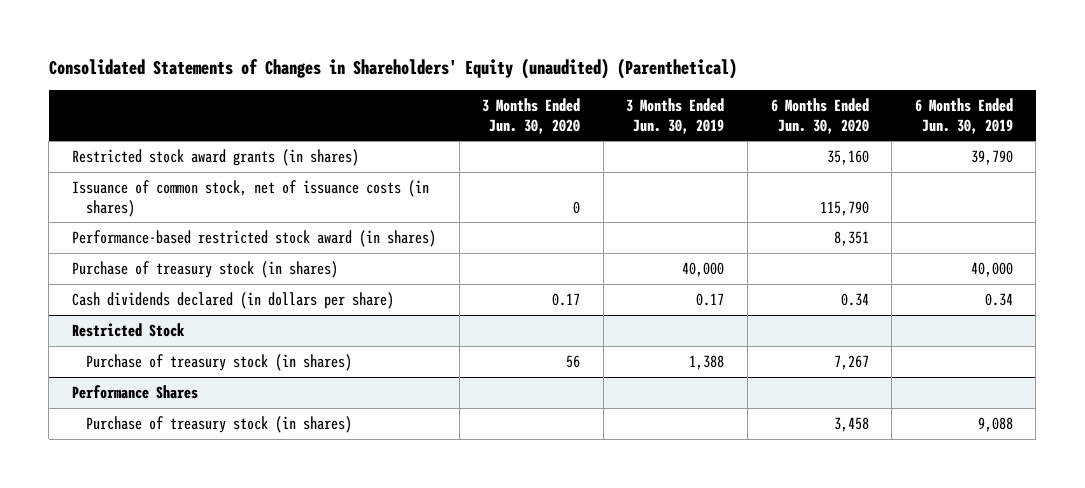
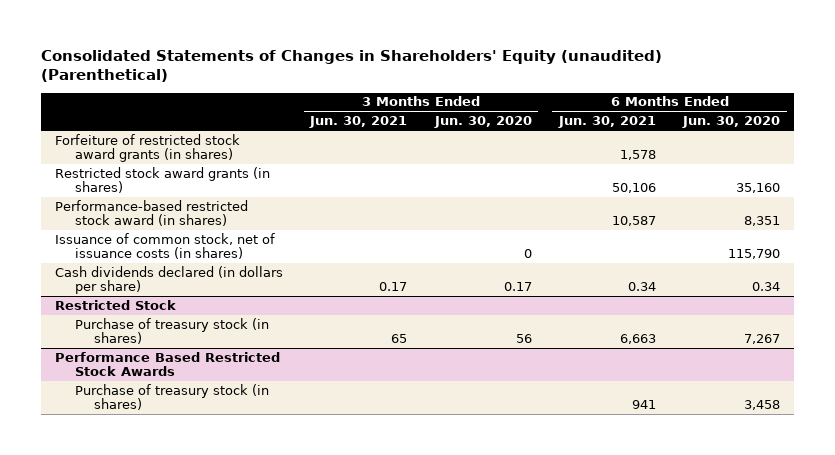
[626,98,725,134] 3 Months Ended Jun. 30, 2019 -> none
[914,98,1013,134] 6 Months Ended Jun. 30, 2019 -> none
none -> [309,116,408,129] Jun. 30, 2021
none -> [557,116,656,129] Jun. 30, 2021
none -> [55,133,241,163] Forfeiture of restricted stock award grants (in shares)
[71,260,338,278] Purchase of treasury stock (in shares) -> none
[71,179,429,217] Issuance of common stock, net of issuance costs (in shares) -> [55,232,276,260] Issuance of common stock, net of issuance costs (in shares)
[71,384,198,399] Performance Shares -> none
none -> [55,351,281,377] Performance Based Restricted Stock Awards

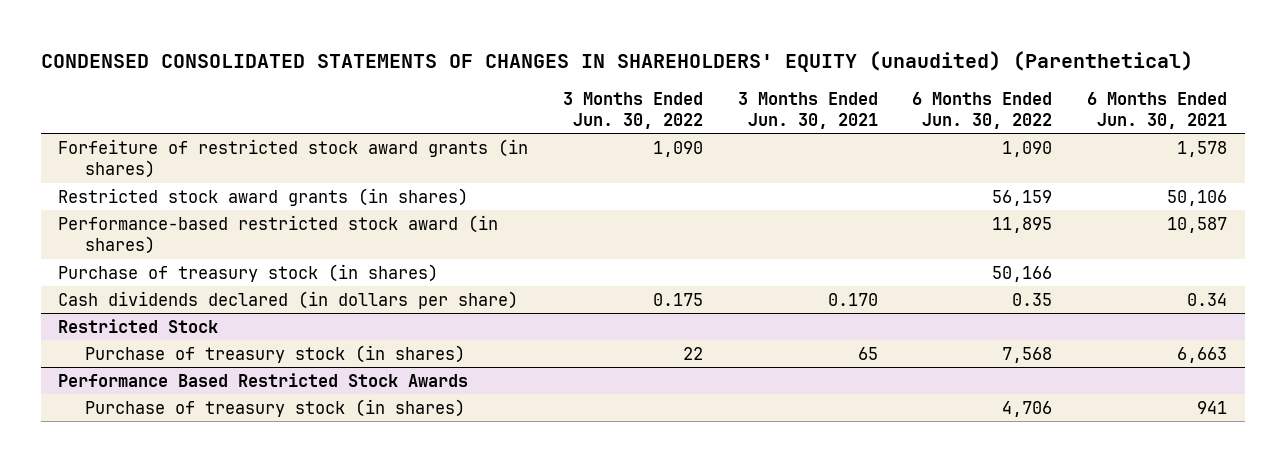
[41,49,663,83] Consolidated Statements of Changes in Shareholders' Equity (unaudited) (Parenthetical) -> [40,50,1193,72] CONDENSED CONSOLIDATED STATEMENTS OF CHANGES IN SHAREHOLDERS' EQUITY (unaudited) (Parenthetical)
[433,116,532,129] Jun. 30, 2020 -> none
[682,116,781,129] Jun. 30, 2020 -> none
none -> [562,91,703,130] 3 Months Ended Jun. 30, 2022
none -> [912,91,1053,130] 6 Months Ended Jun. 30, 2022
[55,232,276,260] Issuance of common stock, net of issuance costs (in shares) -> none
none -> [58,263,439,282] Purchase of treasury stock (in shares)
[379,282,408,292] 0.17 -> [827,292,878,306] 0.170

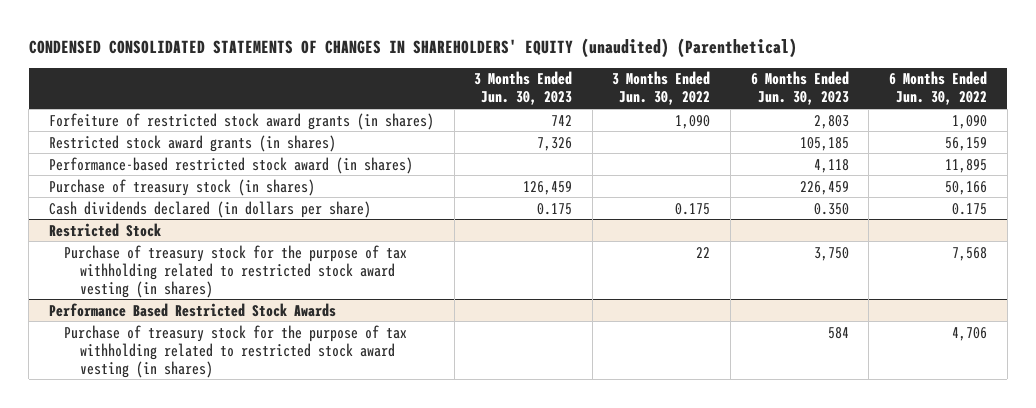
[737,91,878,130] 3 Months Ended Jun. 30, 2021 -> none
[1087,91,1228,130] 6 Months Ended Jun. 30, 2021 -> none
none -> [474,71,573,106] 3 Months Ended Jun. 30, 2023
none -> [750,71,849,106] 6 Months Ended Jun. 30, 2023
[1012,292,1053,306] 0.35 -> [952,202,988,215] 0.175
[85,344,466,363] Purchase of treasury stock (in shares) -> [64,244,408,298] Purchase of treasury stock for the purpose of tax withholding related to restricted stock award vesting (in shares)
[85,398,466,417] Purchase of treasury stock (in shares) -> [64,324,408,378] Purchase of treasury stock for the purpose of tax withholding related to restricted stock award vesting (in shares)

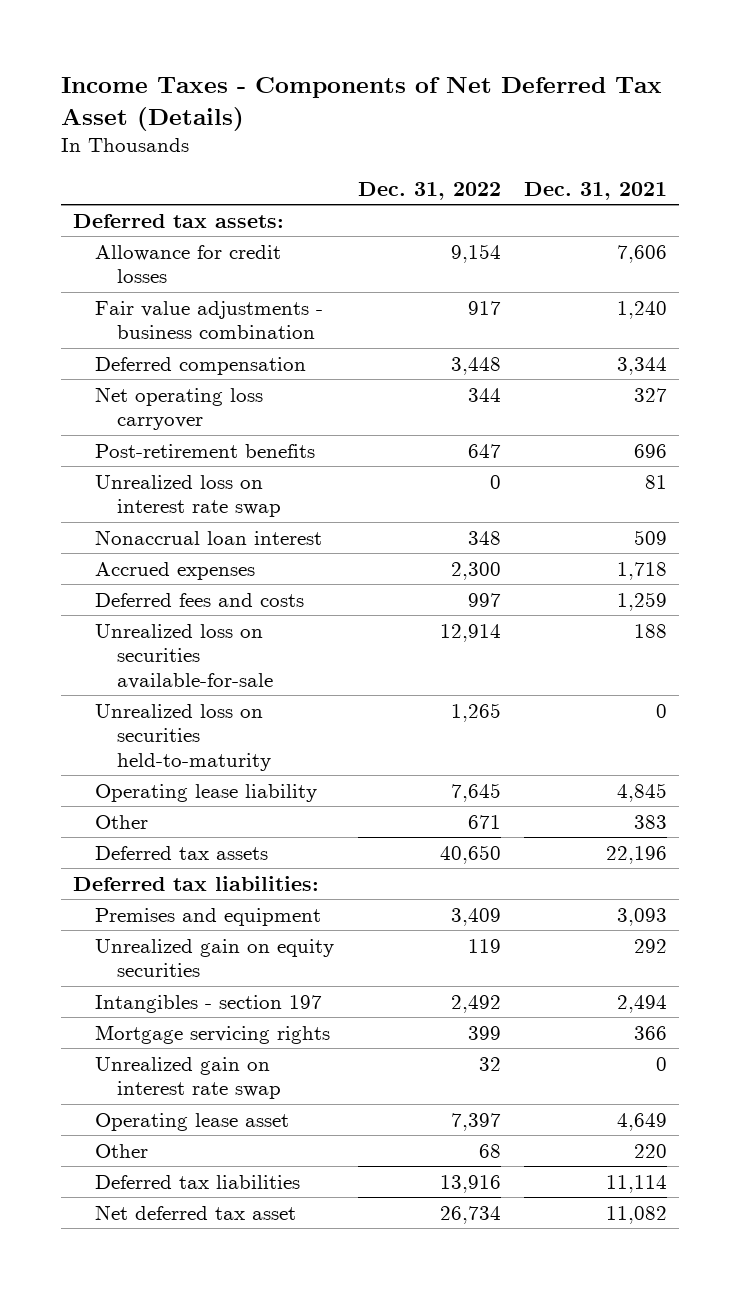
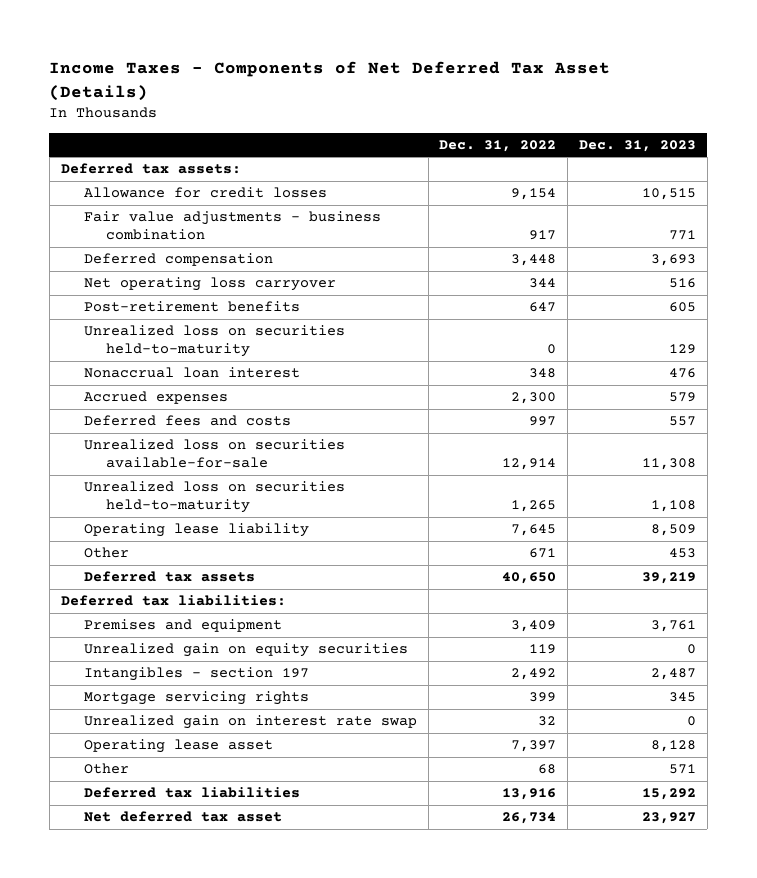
[524,181,668,200] Dec. 31, 2021 -> none
none -> [579,139,697,152] Dec. 31, 2023
[94,474,282,518] Unrealized loss on interest rate swap -> none
none -> [83,325,345,358] Unrealized loss on securities held-to-maturity

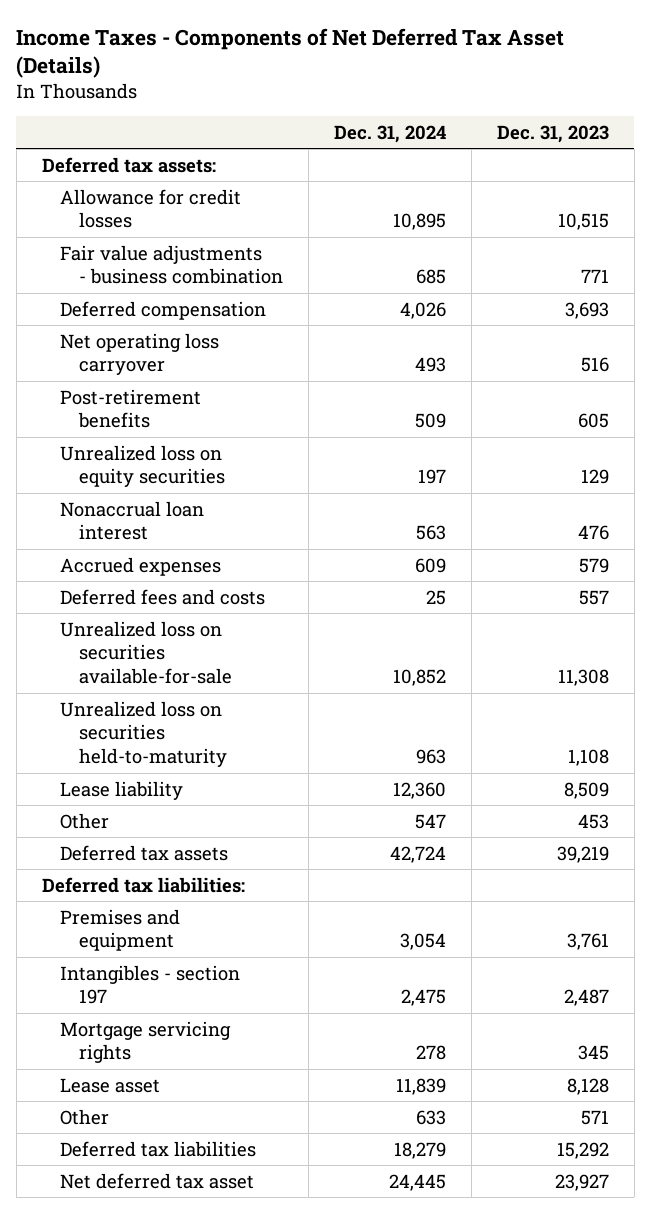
[439,139,557,152] Dec. 31, 2022 -> none
none -> [333,124,446,143] Dec. 31, 2024
[83,325,345,358] Unrealized loss on securities held-to-maturity -> [60,444,225,488] Unrealized loss on equity securities
[83,523,309,538] Operating lease liability -> [60,780,184,800] Lease liability
[83,643,408,658] Unrealized gain on equity securities -> none
[83,715,417,730] Unrealized gain on interest rate swap -> none
[83,739,273,754] Operating lease asset -> [60,1077,161,1093] Lease asset

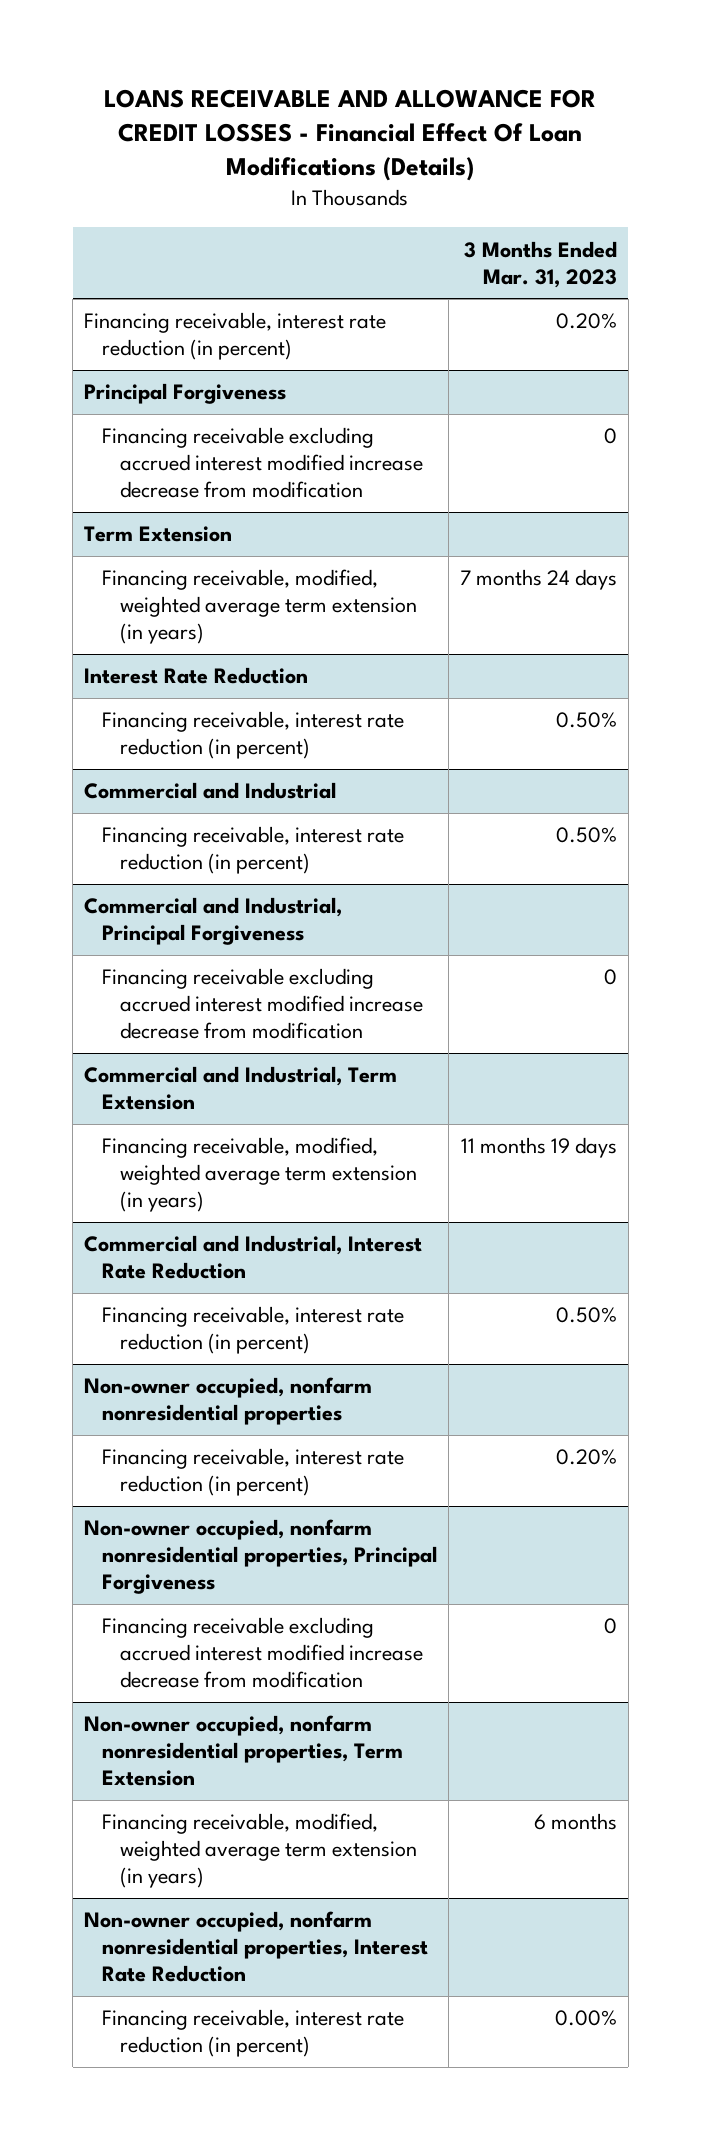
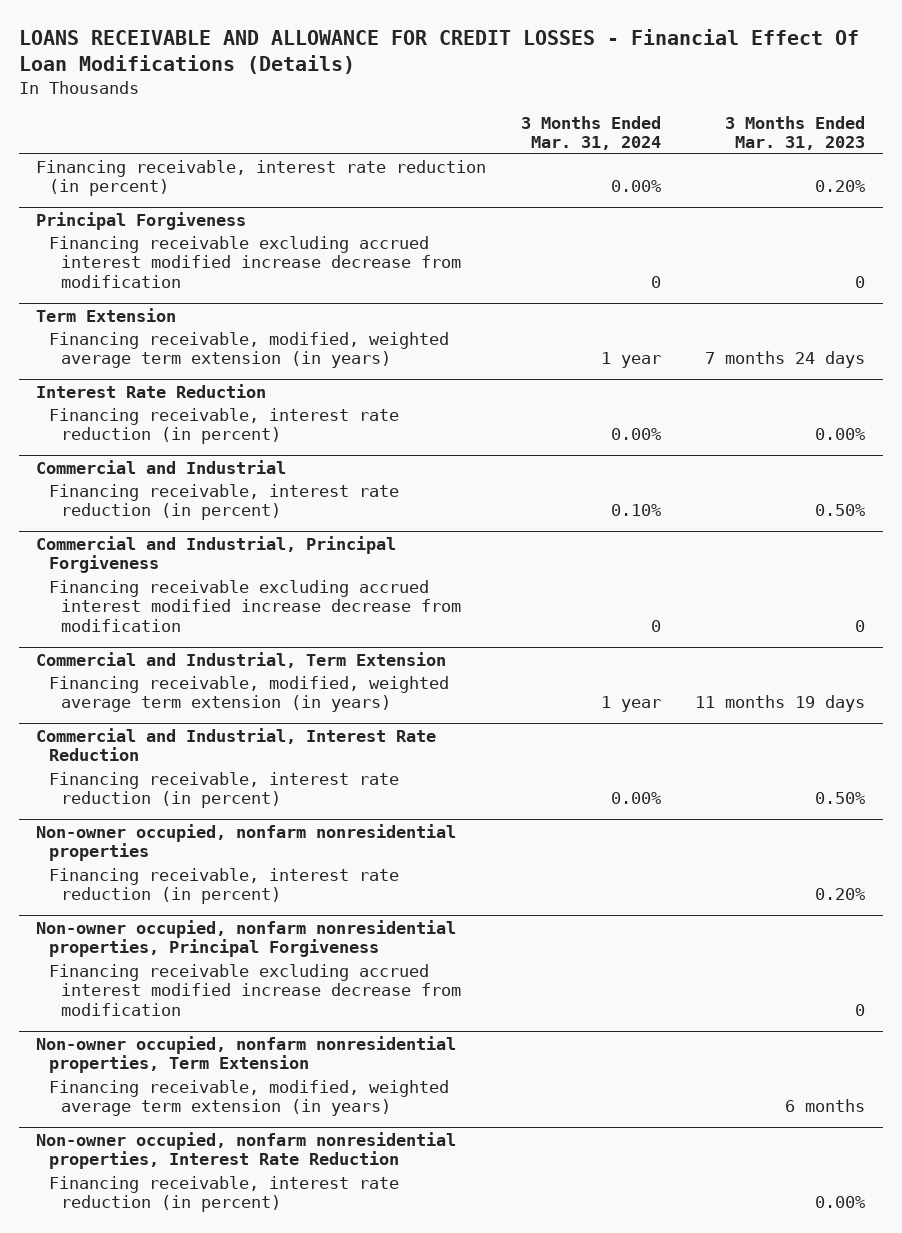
none -> [520,115,661,151] 3 Months Ended Mar. 31, 2024
[555,712,617,729] 0.50% -> [815,428,866,441] 0.00%

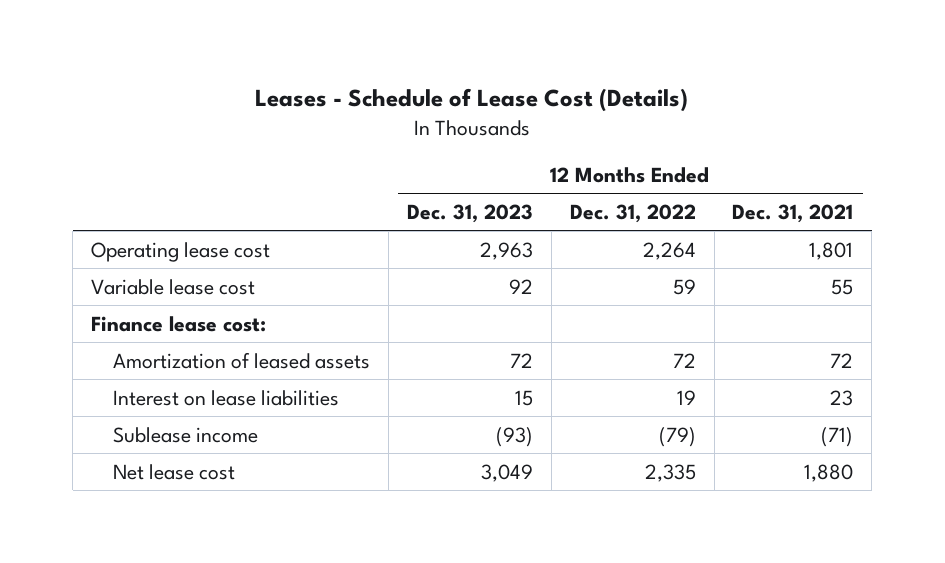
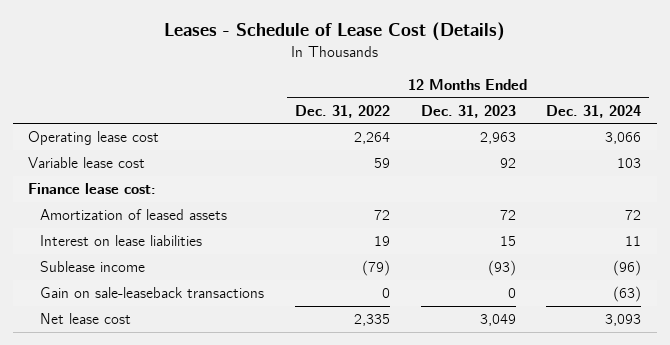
[732,203,854,223] Dec. 31, 2021 -> none
none -> [546,104,642,118] Dec. 31, 2024
none -> [40,287,265,299] Gain on sale-leaseback transactions

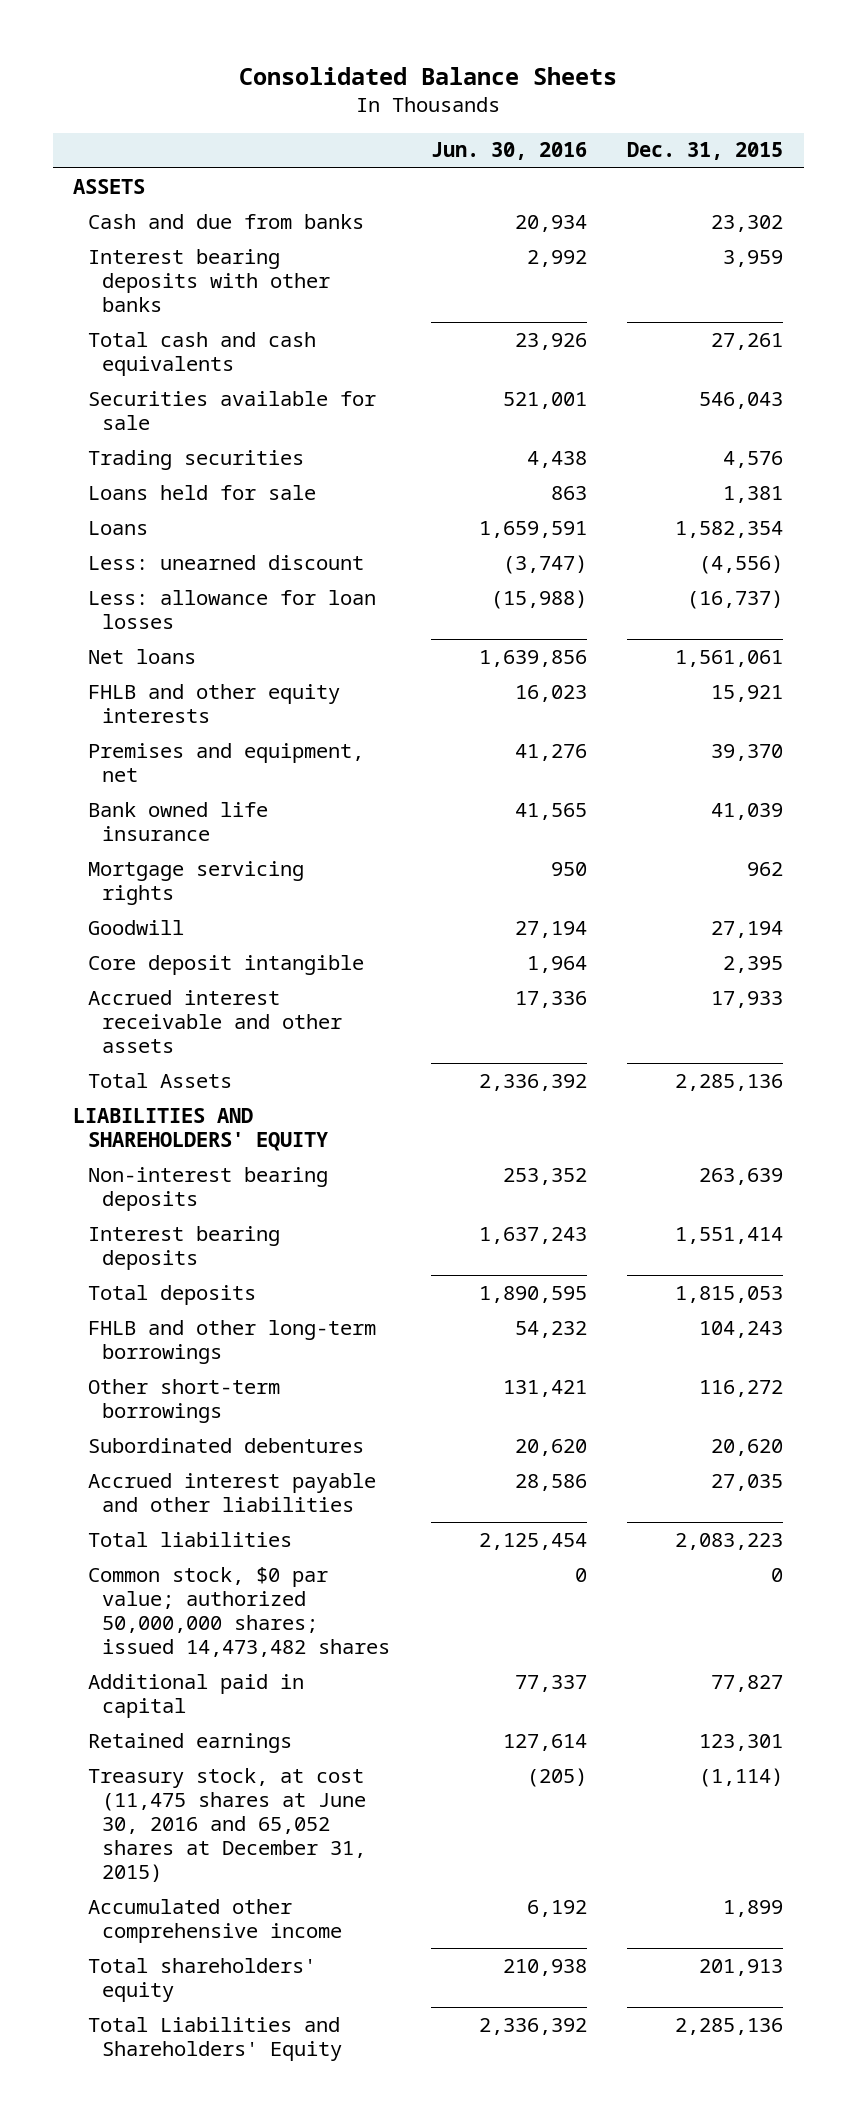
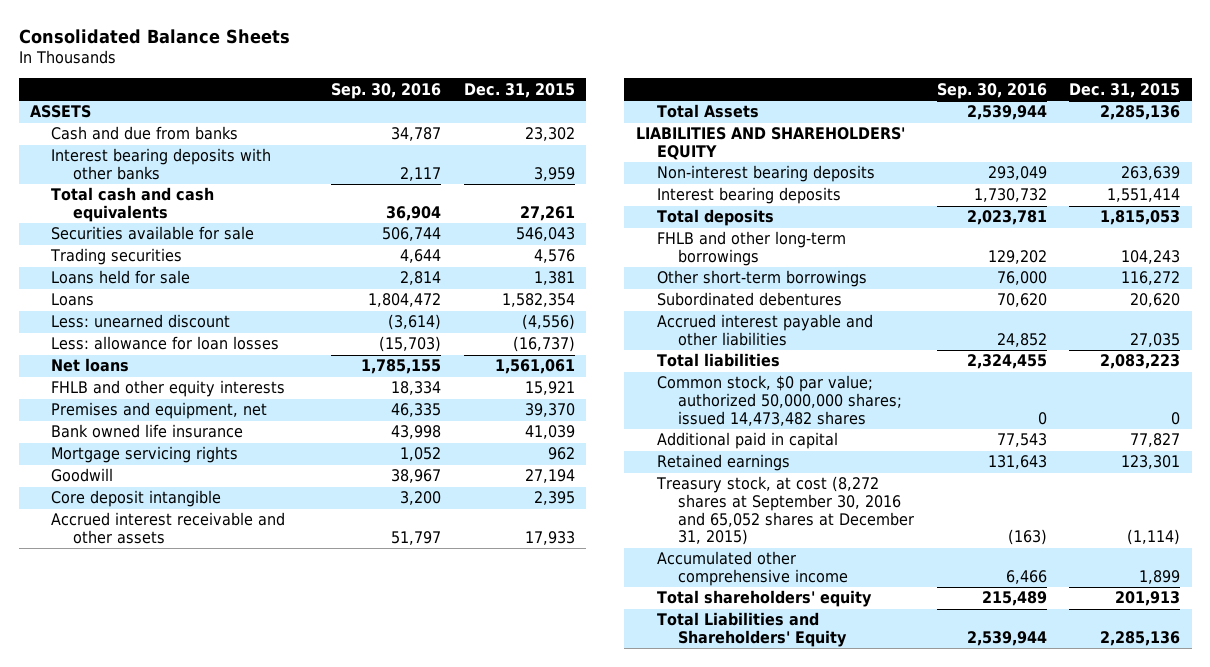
[430,142,587,161] Jun. 30, 2016 -> none
none -> [331,82,442,99] Sep. 30, 2016
[87,1767,367,1883] Treasury stock, at cost (11,475 shares at June 30, 2016 and 65,052 shares at December 31, 2015) -> [655,476,915,546] Treasury stock, at cost (8,272 shares at September 30, 2016 and 65,052 shares at December 31, 2015)

